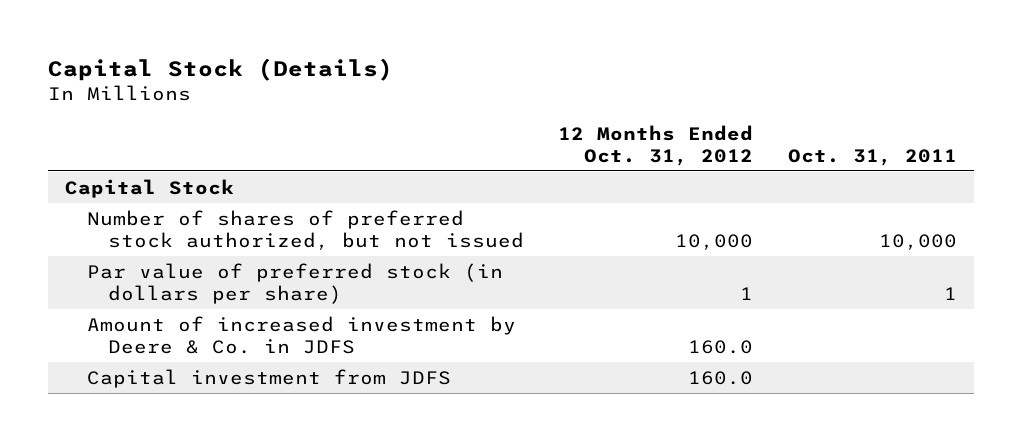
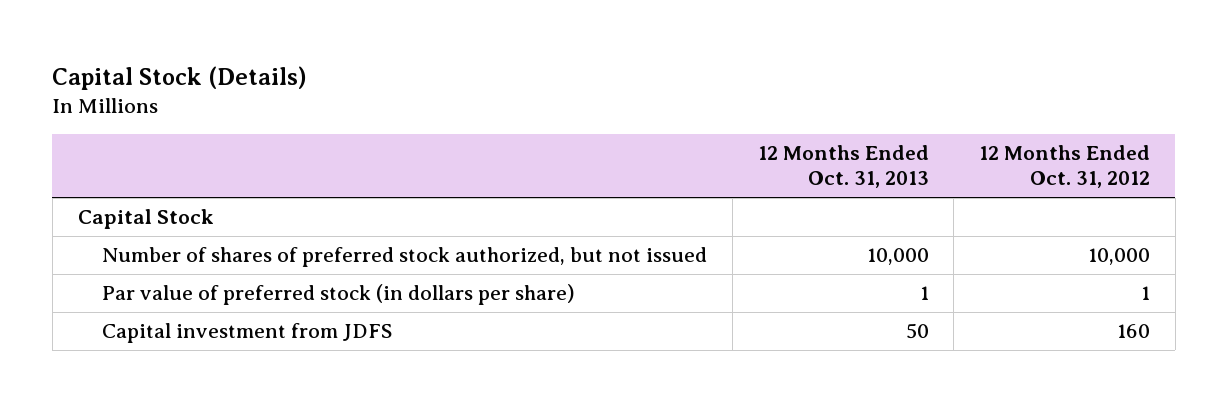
[787,148,957,166] Oct. 31, 2011 -> none
none -> [757,145,929,189] 12 Months Ended Oct. 31, 2013
[86,315,516,354] Amount of increased investment by Deere & Co. in JDFS -> none
[688,370,754,385] 160.0 -> [1117,324,1151,339] 160

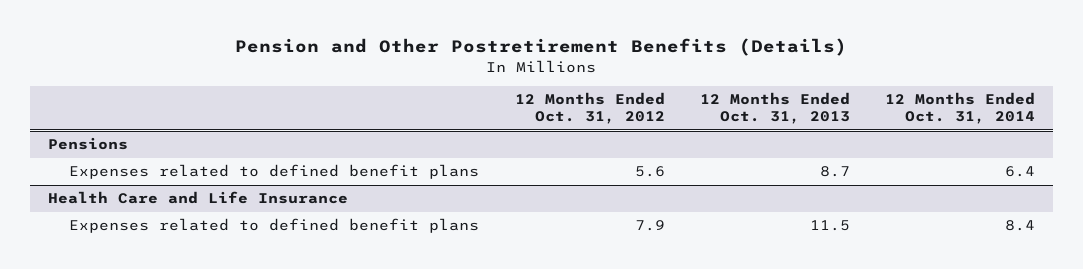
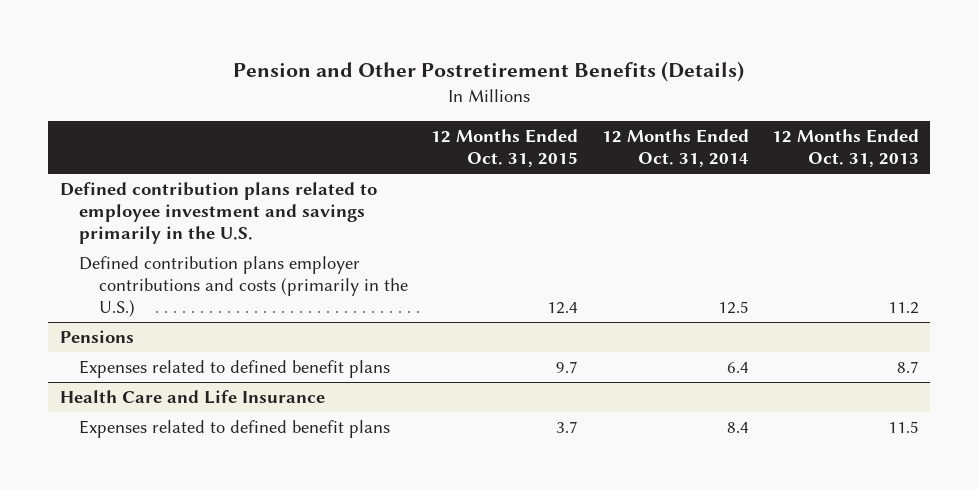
[514,92,665,125] 12 Months Ended Oct. 31, 2012 -> none
none -> [431,129,579,168] 12 Months Ended Oct. 31, 2015
none -> [59,182,377,245] Defined contribution plans related to employee investment and savings primarily in the U.S.
none -> [79,256,409,318] Defined contribution plans employer contributions and costs (primarily in the U.S.)

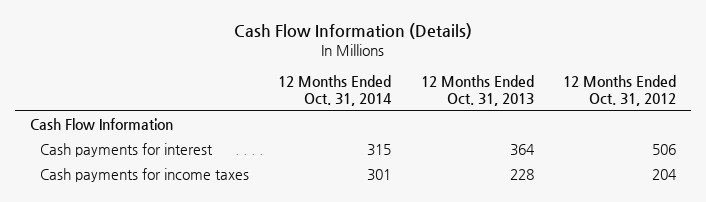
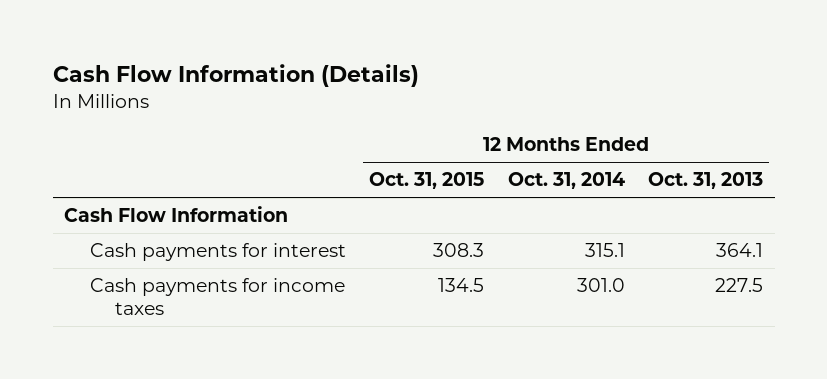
[563,74,677,107] 12 Months Ended Oct. 31, 2012 -> none
none -> [369,172,485,190] Oct. 31, 2015
[367,144,392,157] 315 -> [584,243,625,258] 315.1
[509,144,535,157] 364 -> [715,243,763,258] 364.1
[367,169,392,182] 301 -> [576,278,625,293] 301.0
[509,169,534,181] 228 -> [714,278,763,293] 227.5

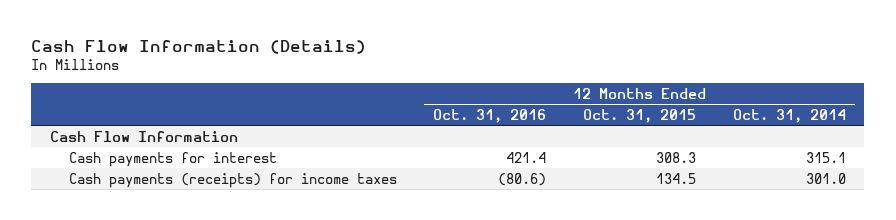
[647,172,763,190] Oct. 31, 2013 -> none
none -> [433,108,547,123] Oct. 31, 2016
[89,278,345,316] Cash payments for income taxes -> [68,172,397,188] Cash payments (receipts) for income taxes

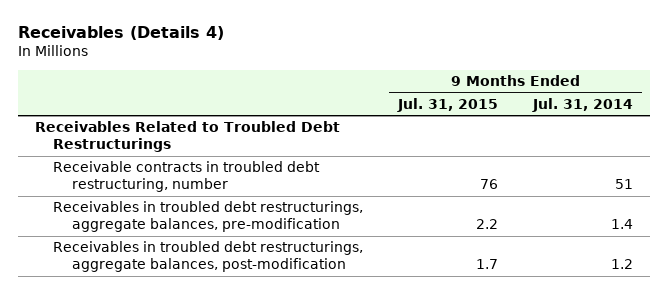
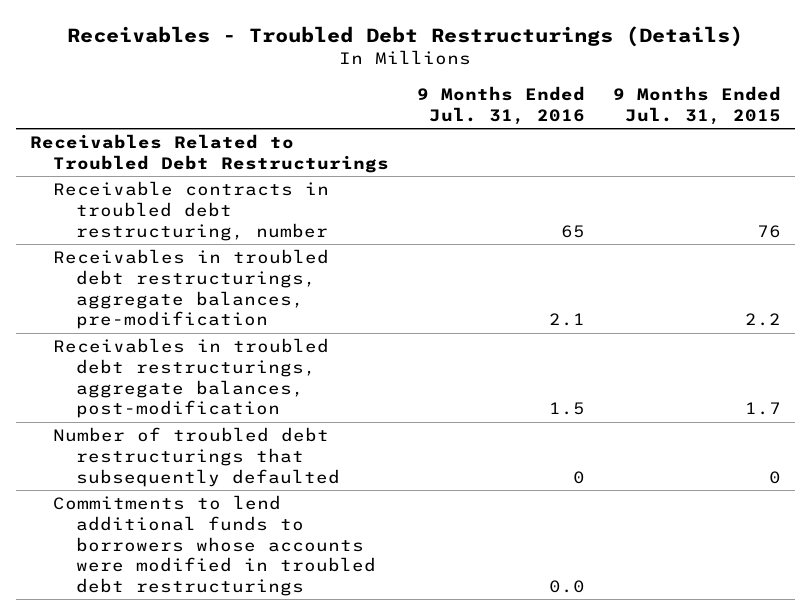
[17,26,224,41] Receivables (Details 4) -> [67,25,744,47] Receivables - Troubled Debt Restructurings (Details)
[531,97,633,112] Jul. 31, 2014 -> none
none -> [417,85,586,125] 9 Months Ended Jul. 31, 2016
none -> [52,427,341,487] Number of troubled debt restructurings that subsequently defaulted
none -> [52,495,377,596] Commitments to lend additional funds to borrowers whose accounts were modified in troubled debt restructurings

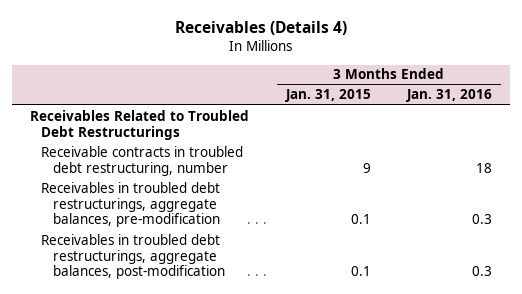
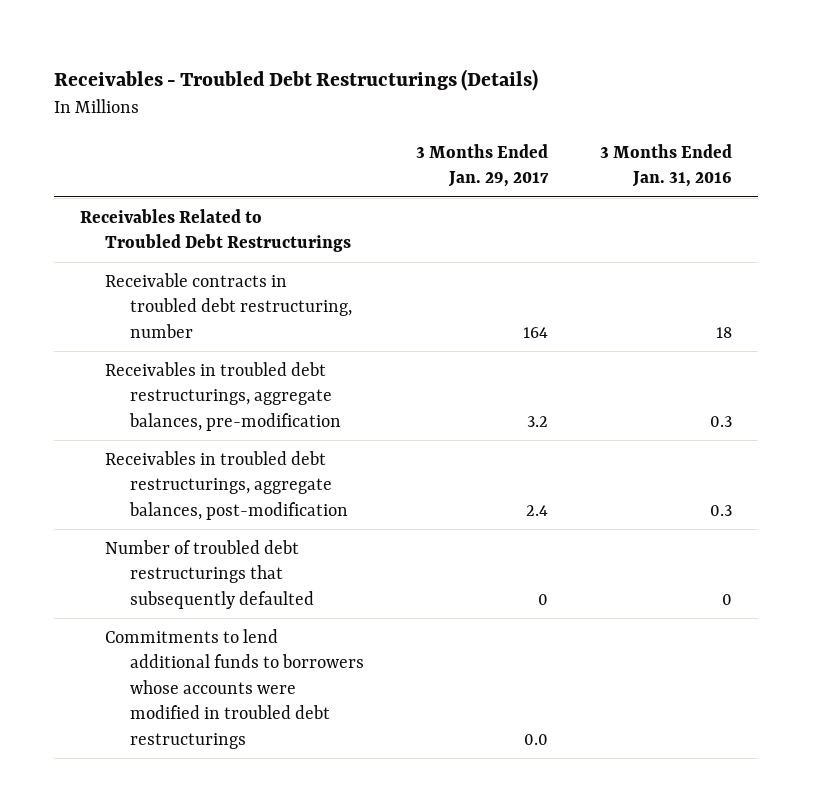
[175,21,348,36] Receivables (Details 4) -> [54,68,539,91] Receivables - Troubled Debt Restructurings (Details)
[284,89,371,103] Jan. 31, 2015 -> none
none -> [416,143,550,188] 3 Months Ended Jan. 29, 2017
none -> [105,539,315,609] Number of troubled debt restructurings that subsequently defaulted
none -> [105,628,365,749] Commitments to lend additional funds to borrowers whose accounts were modified in troubled debt restructurings

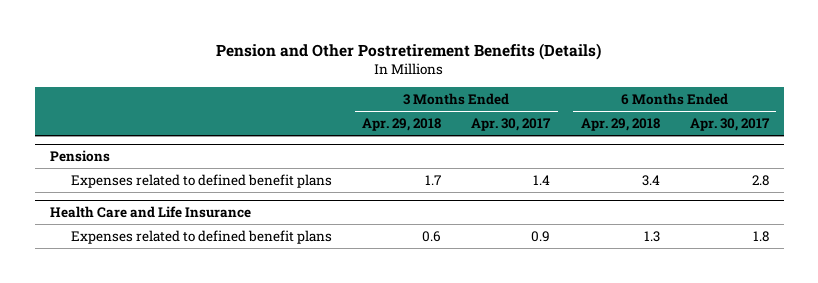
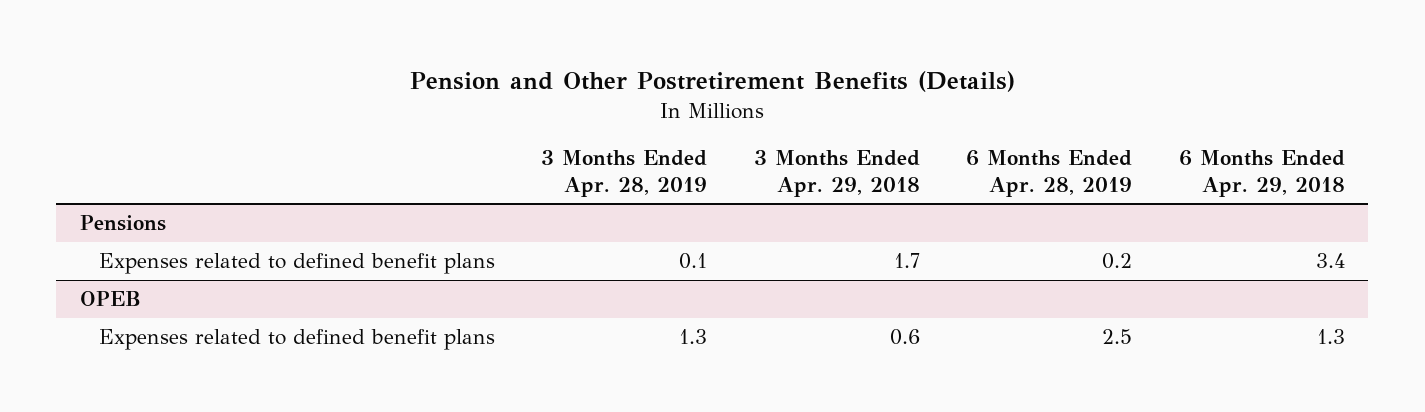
[471,118,552,132] Apr. 30, 2017 -> none
[689,118,770,132] Apr. 30, 2017 -> none
none -> [541,149,708,197] 3 Months Ended Apr. 28, 2019
none -> [966,149,1133,197] 6 Months Ended Apr. 28, 2019
[49,206,251,219] Health Care and Life Insurance -> [79,291,141,307] OPEB

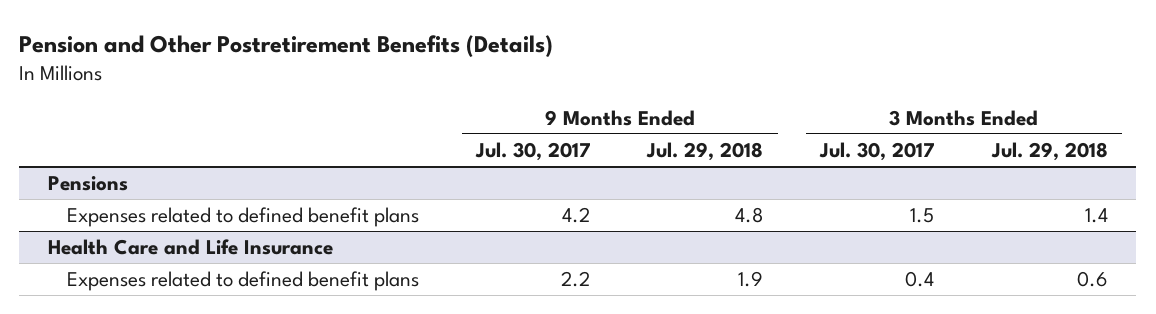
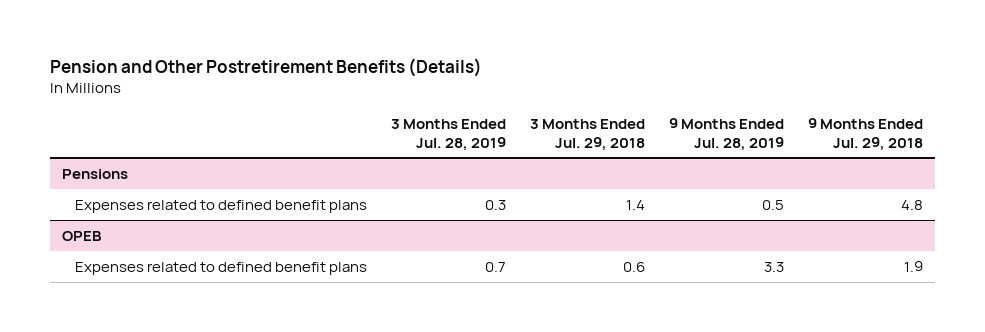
[475,141,591,161] Jul. 30, 2017 -> none
[819,141,935,161] Jul. 30, 2017 -> none
none -> [390,118,506,151] 3 Months Ended Jul. 28, 2019
none -> [668,117,784,151] 9 Months Ended Jul. 28, 2019
[47,239,333,256] Health Care and Life Insurance -> [61,230,102,241] OPEB

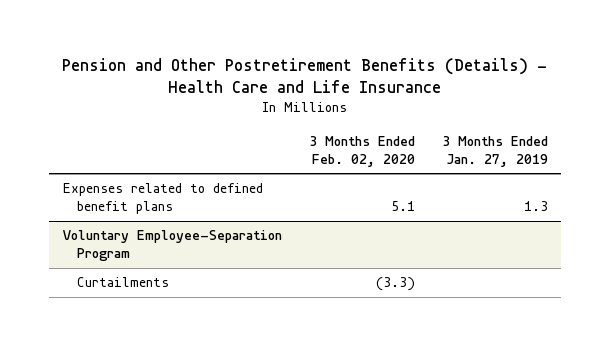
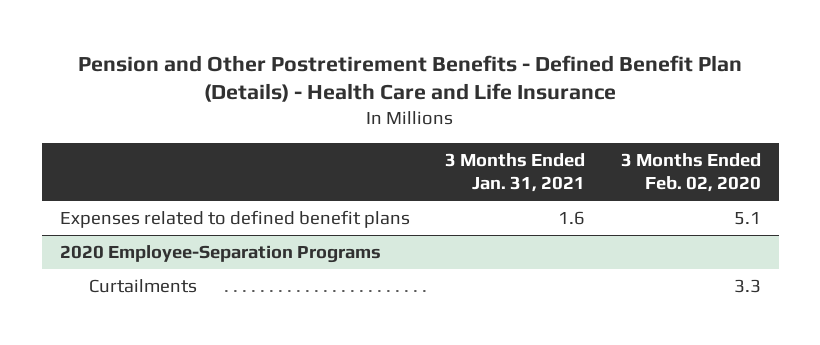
[62,58,548,94] Pension and Other Postretirement Benefits (Details) - Health Care and Life Insurance -> [78,54,743,103] Pension and Other Postretirement Benefits - Defined Benefit Plan (Details) - Health Care and Life Insurance
[441,135,548,167] 3 Months Ended Jan. 27, 2019 -> none
none -> [445,153,586,193] 3 Months Ended Jan. 31, 2021
[62,230,282,262] Voluntary Employee-Separation Program -> [59,245,381,264] 2020 Employee-Separation Programs
[375,277,415,292] (3.3) -> [733,279,761,294] 3.3

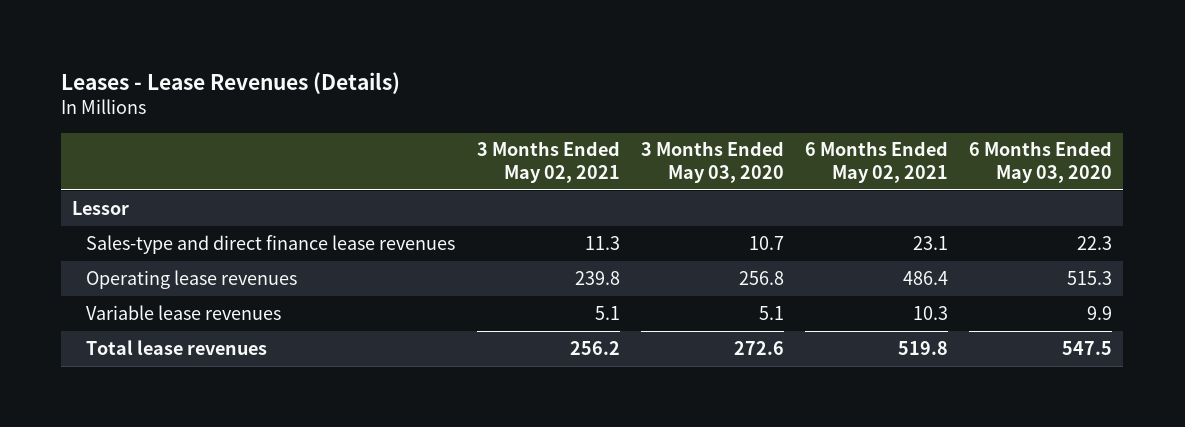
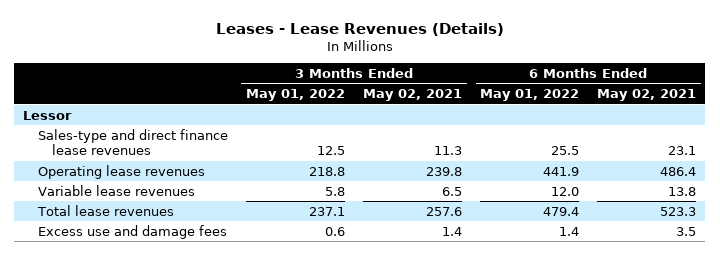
[640,141,784,184] 3 Months Ended May 03, 2020 -> none
[969,141,1113,184] 6 Months Ended May 03, 2020 -> none
none -> [245,89,345,102] May 01, 2022
none -> [480,89,580,102] May 01, 2022
[594,305,620,320] 5.1 -> [442,186,463,196] 6.5
[913,305,949,320] 10.3 -> [668,186,697,196] 13.8
[569,340,620,355] 256.2 -> [426,206,463,216] 257.6
[898,340,949,355] 519.8 -> [660,206,697,216] 523.3
none -> [37,224,227,239] Excess use and damage fees

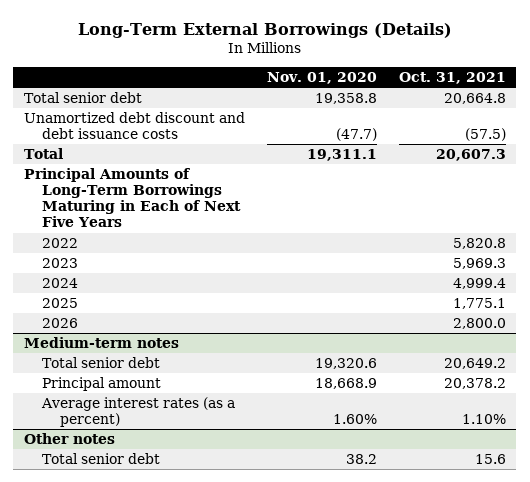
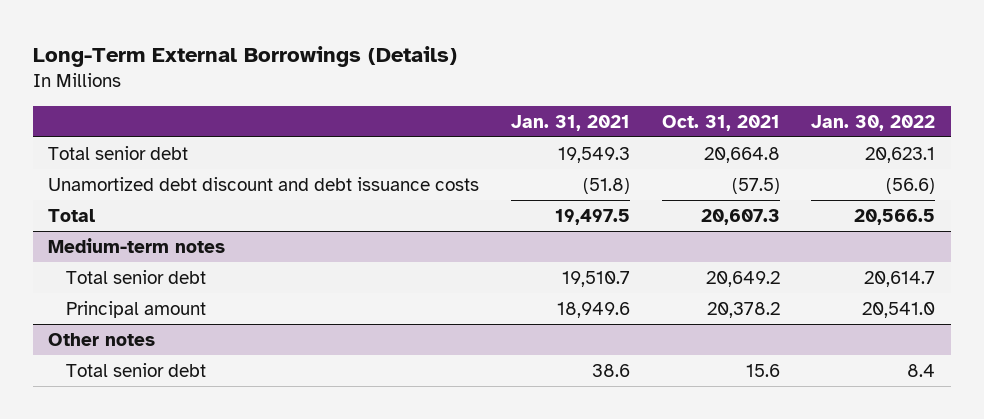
[266,72,377,85] Nov. 01, 2020 -> none
none -> [511,114,631,131] Jan. 31, 2021
none -> [811,114,936,131] Jan. 30, 2022
[24,168,241,228] Principal Amounts of Long-Term Borrowings Maturing in Each of Next Five Years -> none
[41,238,78,249] 2022 -> none
[41,258,78,269] 2023 -> none
[41,278,78,289] 2024 -> none
[41,298,78,309] 2025 -> none
[41,318,78,329] 2026 -> none
[40,397,235,428] Average interest rates (as a percent) -> none

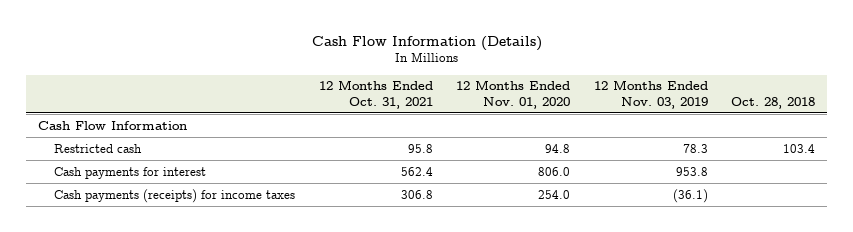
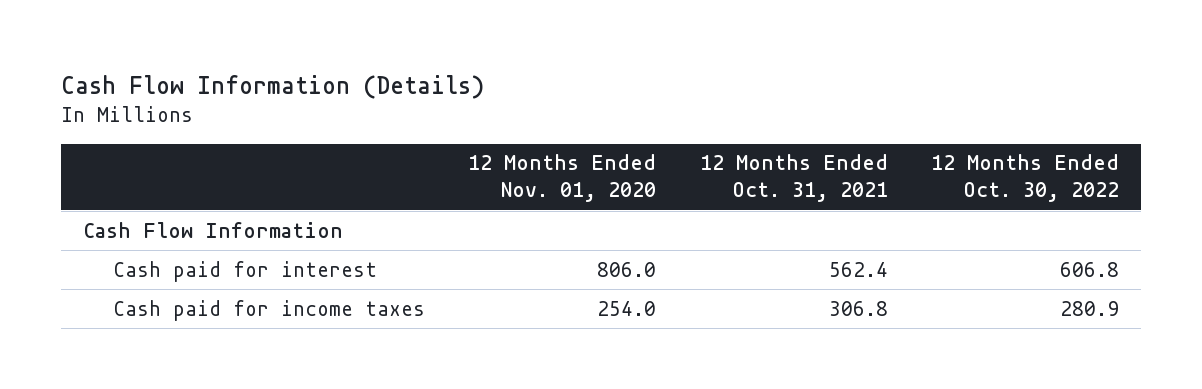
[593,80,708,109] 12 Months Ended Nov. 03, 2019 -> none
[731,96,816,109] Oct. 28, 2018 -> none
none -> [931,154,1120,203] 12 Months Ended Oct. 30, 2022
[54,143,143,153] Restricted cash -> none
[54,166,207,179] Cash payments for interest -> [112,260,377,282] Cash paid for interest
[54,188,296,203] Cash payments (receipts) for income taxes -> [112,299,425,321] Cash paid for income taxes

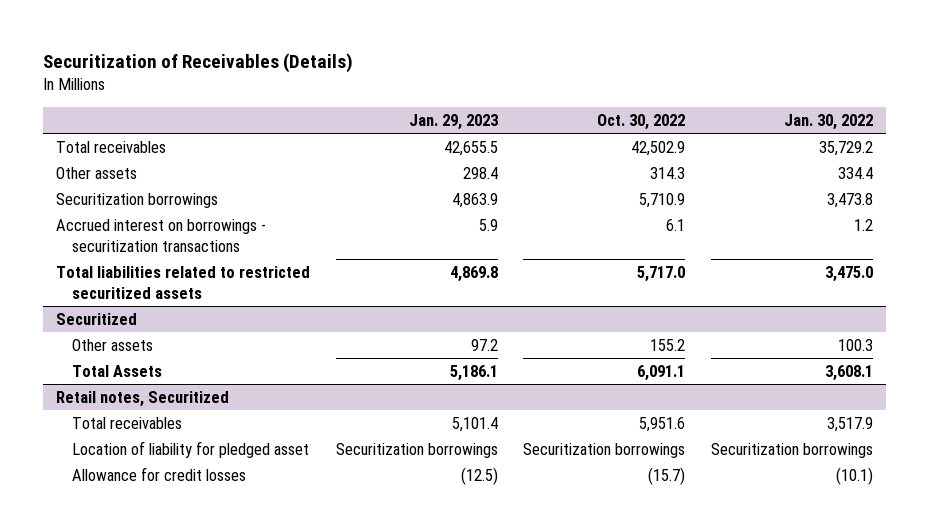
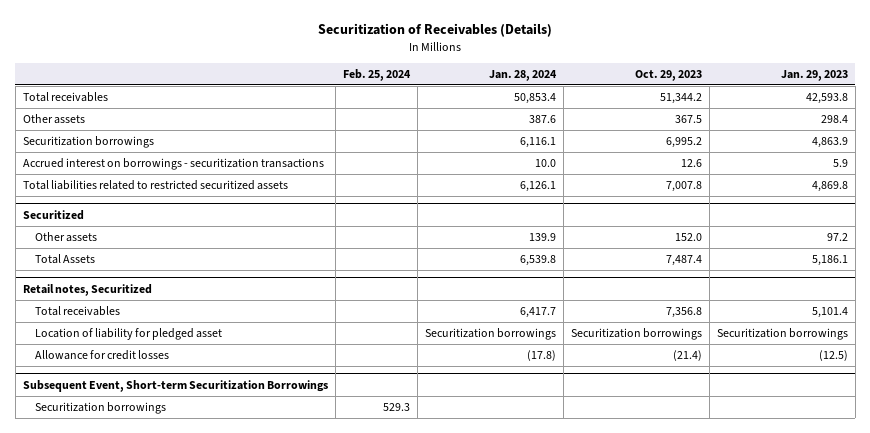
[597,113,686,130] Oct. 30, 2022 -> none
[784,113,874,130] Jan. 30, 2022 -> none
none -> [342,68,411,81] Feb. 25, 2024
none -> [488,69,557,81] Jan. 28, 2024
none -> [634,69,702,81] Oct. 29, 2023
[443,141,498,157] 42,655.5 -> [805,92,848,104] 42,593.8
none -> [22,379,328,392] Subsequent Event, Short-term Securitization Borrowings
none -> [35,401,167,414] Securitization borrowings

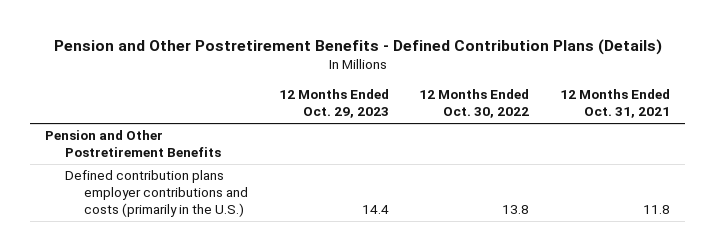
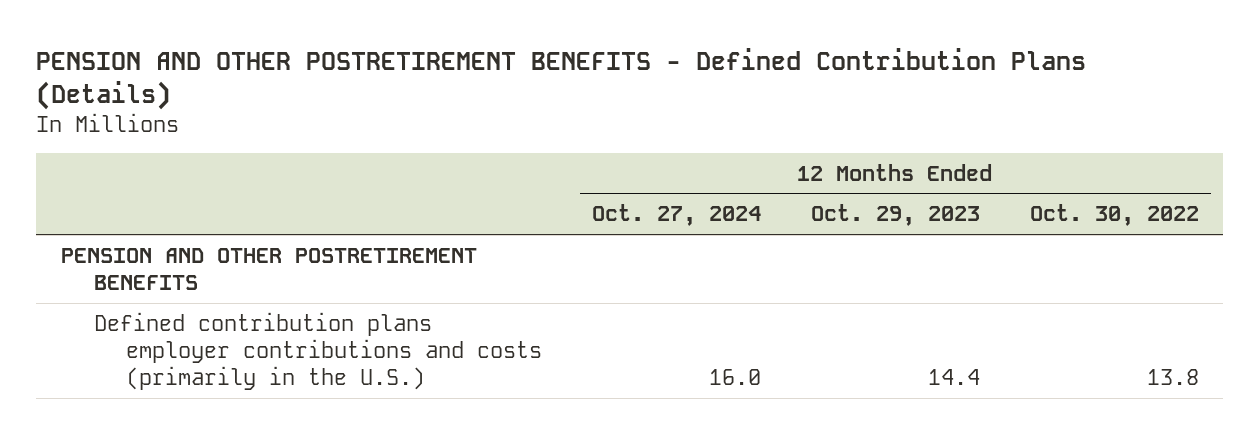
[53,39,662,56] Pension and Other Postretirement Benefits - Defined Contribution Plans (Details) -> [36,47,1087,110] PENSION AND OTHER POSTRETIREMENT BENEFITS - Defined Contribution Plans (Details)
[559,89,670,119] 12 Months Ended Oct. 31, 2021 -> none
none -> [592,204,762,227] Oct. 27, 2024
[45,130,221,158] Pension and Other Postretirement Benefits -> [61,247,478,290] PENSION AND OTHER POSTRETIREMENT BENEFITS

